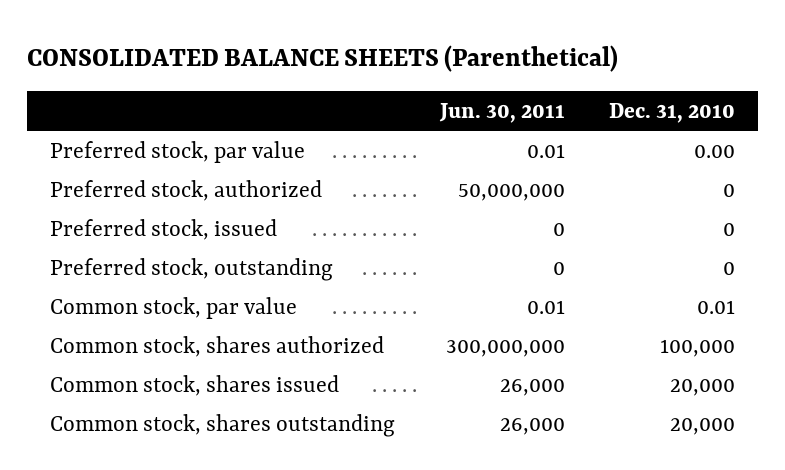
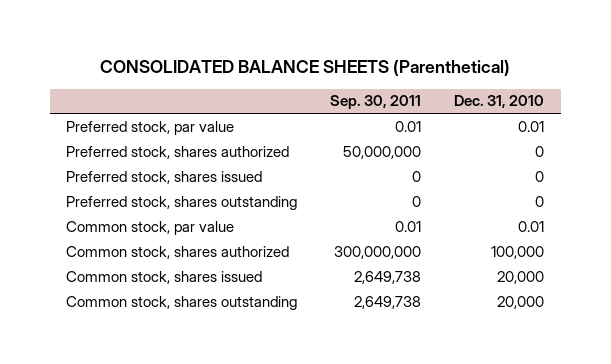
[438,102,565,123] Jun. 30, 2011 -> none
none -> [330,95,422,110] Sep. 30, 2011
[694,144,736,158] 0.00 -> [518,120,545,132] 0.01
[49,179,322,201] Preferred stock, authorized -> [66,145,290,159] Preferred stock, shares authorized
[49,218,277,240] Preferred stock, issued -> [66,170,263,184] Preferred stock, shares issued
[49,257,333,281] Preferred stock, outstanding -> [66,195,298,210] Preferred stock, shares outstanding

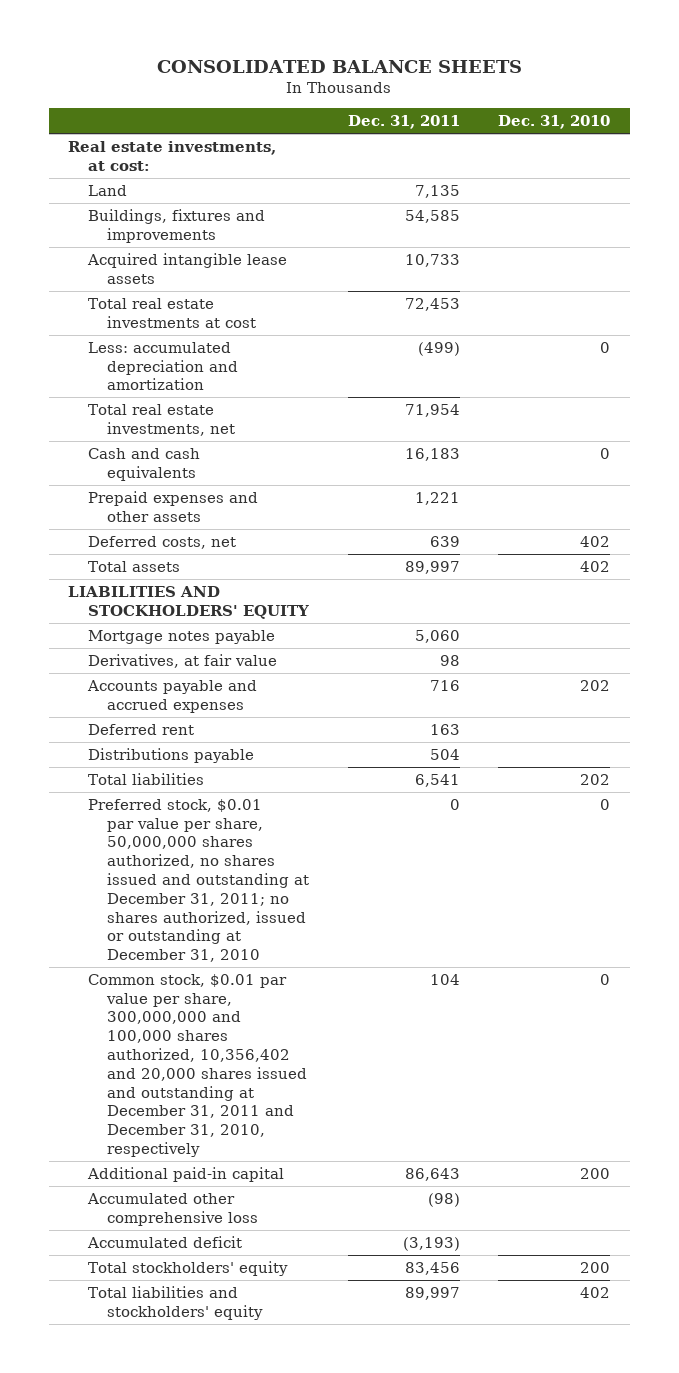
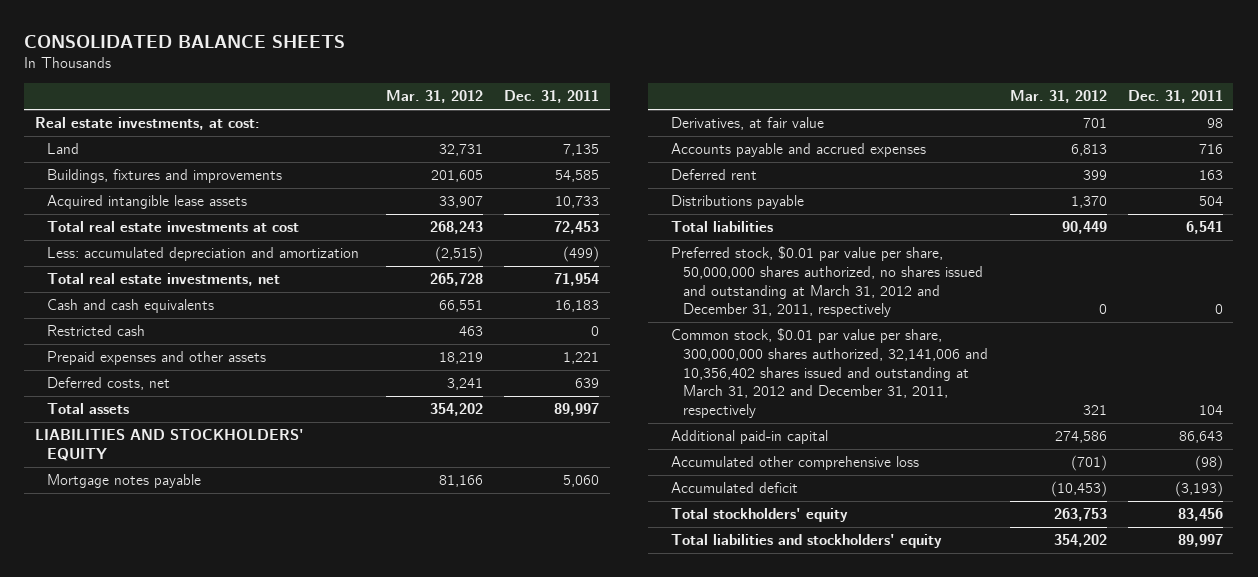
[498,115,611,130] Dec. 31, 2010 -> none
none -> [386,90,484,104] Mar. 31, 2012
none -> [47,325,146,337] Restricted cash
[87,798,310,963] Preferred stock, $0.01 par value per share, 50,000,000 shares authorized, no shares issued and outstanding at December 31, 2011; no shares authorized, issued or outstanding at December 31, 2010 -> [670,246,984,318] Preferred stock, $0.01 par value per share, 50,000,000 shares authorized, no shares issued and outstanding at March 31, 2012 and December 31, 2011, respectively
[87,973,308,1157] Common stock, $0.01 par value per share, 300,000,000 and 100,000 shares authorized, 10,356,402 and 20,000 shares issued and outstanding at December 31, 2011 and December 31, 2010, respectively -> [670,328,989,418] Common stock, $0.01 par value per share, 300,000,000 shares authorized, 32,141,006 and 10,356,402 shares issued and outstanding at March 31, 2012 and December 31, 2011, respectively

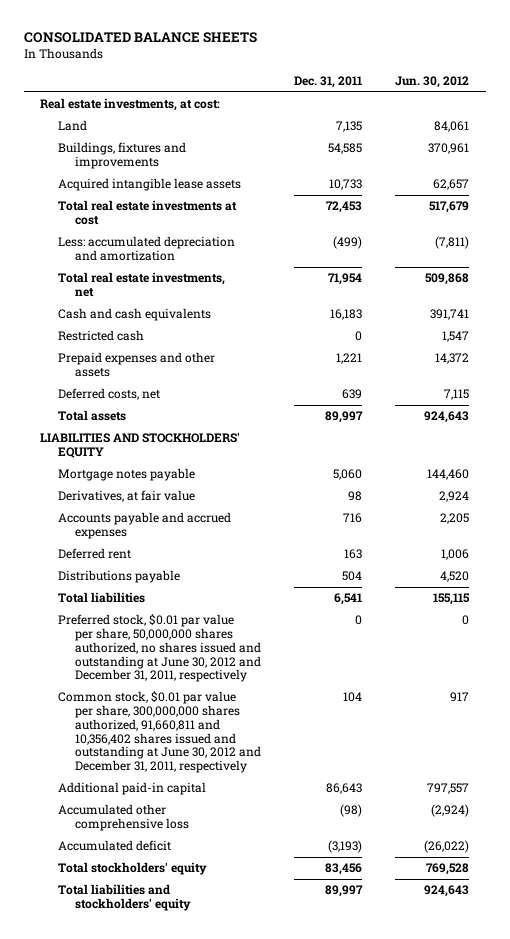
[386,90,484,104] Mar. 31, 2012 -> none
none -> [395,76,470,89] Jun. 30, 2012
[670,246,984,318] Preferred stock, $0.01 par value per share, 50,000,000 shares authorized, no shares issued and outstanding at March 31, 2012 and December 31, 2011, respectively -> [57,614,262,683] Preferred stock, $0.01 par value per share, 50,000,000 shares authorized, no shares issued and outstanding at June 30, 2012 and December 31, 2011, respectively
[670,328,989,418] Common stock, $0.01 par value per share, 300,000,000 shares authorized, 32,141,006 and 10,356,402 shares issued and outstanding at March 31, 2012 and December 31, 2011, respectively -> [57,691,262,774] Common stock, $0.01 par value per share, 300,000,000 shares authorized, 91,660,811 and 10,356,402 shares issued and outstanding at June 30, 2012 and December 31, 2011, respectively

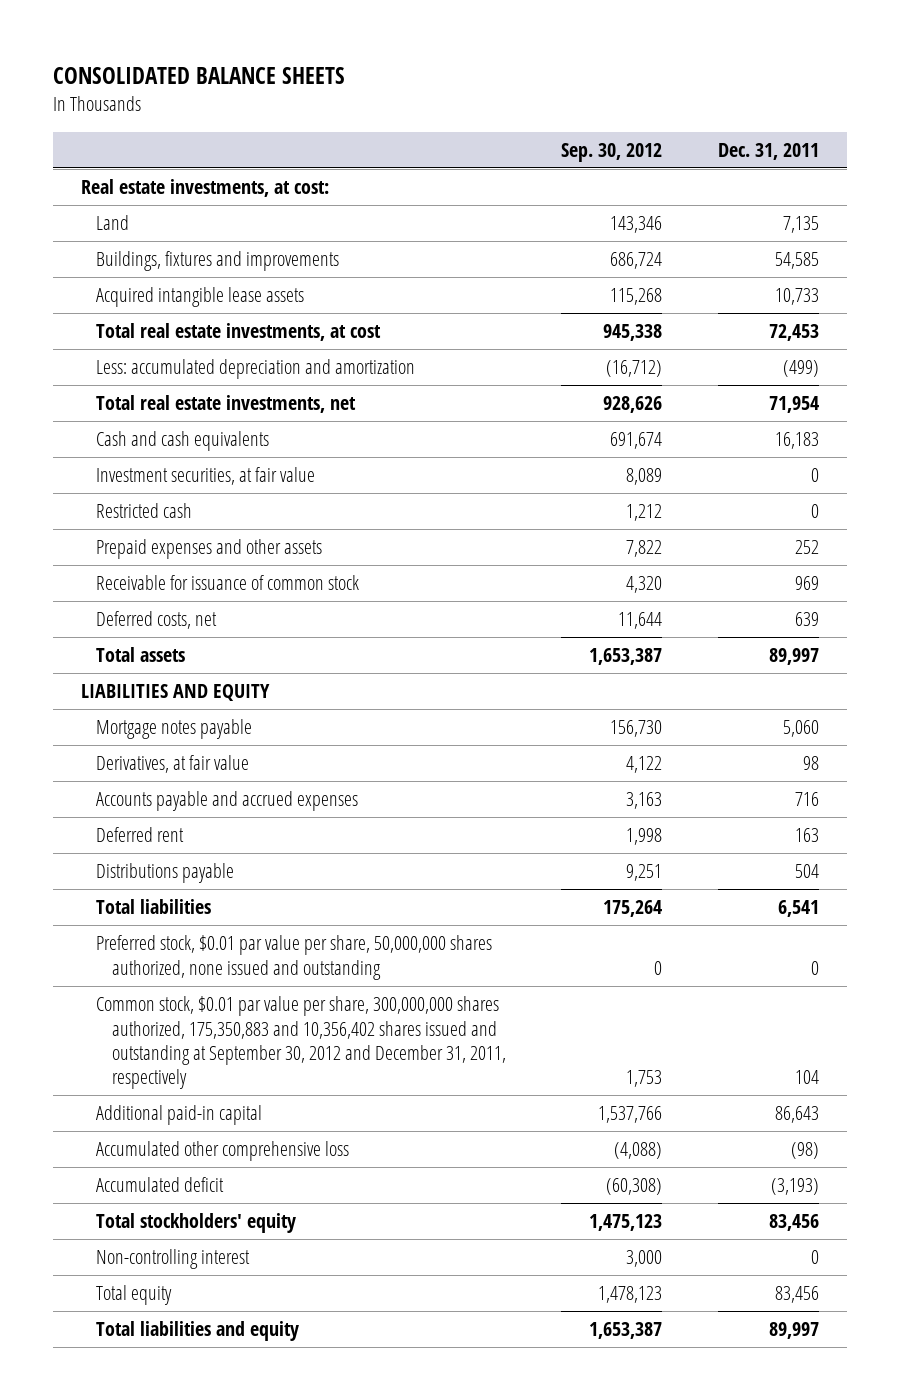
[395,76,470,89] Jun. 30, 2012 -> none
none -> [561,142,663,162] Sep. 30, 2012
[57,200,237,226] Total real estate investments at cost -> [96,323,382,342] Total real estate investments, at cost
none -> [96,467,316,486] Investment securities, at fair value
[336,353,363,365] 1,221 -> [795,540,820,555] 252
none -> [96,575,360,591] Receivable for issuance of common stock
[40,432,241,459] LIABILITIES AND STOCKHOLDERS' EQUITY -> [80,684,270,702] LIABILITIES AND EQUITY
[57,614,262,683] Preferred stock, $0.01 par value per share, 50,000,000 shares authorized, no shares issued and outstanding at June 30, 2012 and December 31, 2011, respectively -> [96,935,493,980] Preferred stock, $0.01 par value per share, 50,000,000 shares authorized, none issued and outstanding
[57,691,262,774] Common stock, $0.01 par value per share, 300,000,000 shares authorized, 91,660,811 and 10,356,402 shares issued and outstanding at June 30, 2012 and December 31, 2011, respectively -> [96,996,506,1090] Common stock, $0.01 par value per share, 300,000,000 shares authorized, 175,350,883 and 10,356,402 shares issued and outstanding at September 30, 2012 and December 31, 2011, respectively
none -> [96,1249,251,1270] Non-controlling interest
none -> [96,1285,173,1306] Total equity
[57,884,192,912] Total liabilities and stockholders' equity -> [96,1321,300,1342] Total liabilities and equity

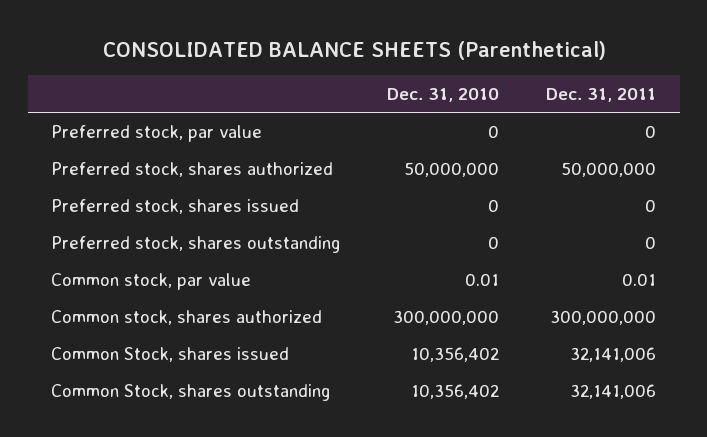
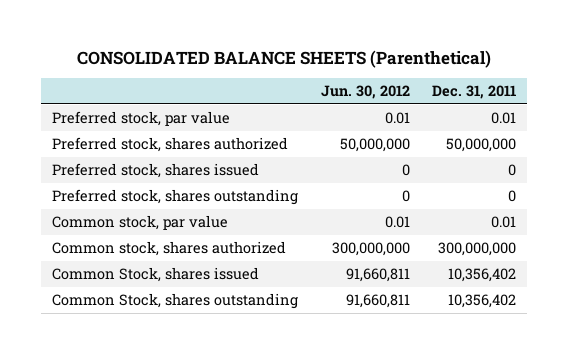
[387,88,500,103] Dec. 31, 2010 -> none
none -> [320,85,410,100] Jun. 30, 2012
[645,124,657,138] 0 -> [490,112,516,125] 0.01
[570,346,657,362] 32,141,006 -> [447,268,516,283] 10,356,402
[570,383,657,399] 32,141,006 -> [447,294,516,309] 10,356,402

